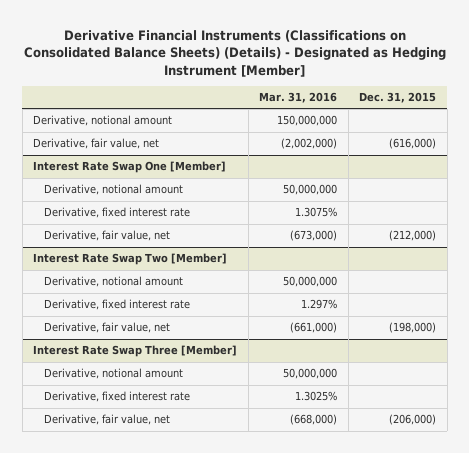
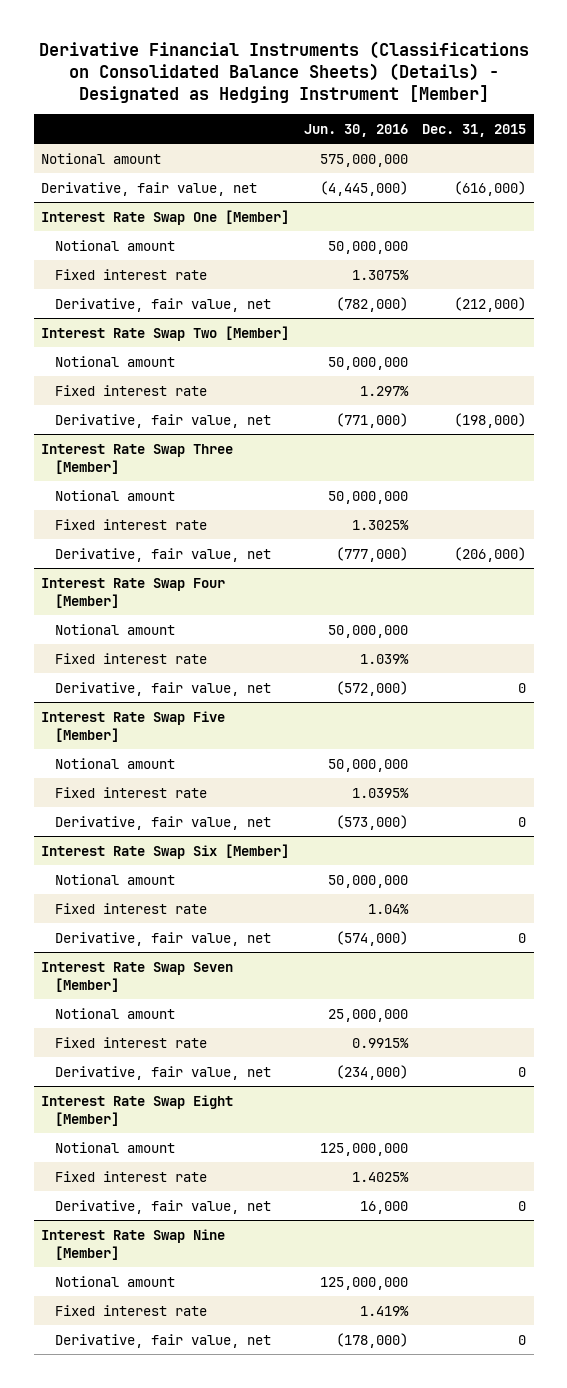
[259,92,338,104] Mar. 31, 2016 -> none
none -> [303,123,408,137] Jun. 30, 2016
[33,115,173,127] Derivative, notional amount -> [41,152,162,164] Notional amount
[44,184,184,196] Derivative, notional amount -> [54,239,175,251] Notional amount
[44,207,191,219] Derivative, fixed interest rate -> [54,268,207,280] Fixed interest rate
[44,276,184,288] Derivative, notional amount -> [54,355,175,367] Notional amount
[44,299,191,311] Derivative, fixed interest rate -> [54,384,207,396] Fixed interest rate
[44,368,184,380] Derivative, notional amount -> [54,489,175,501] Notional amount
[44,391,191,403] Derivative, fixed interest rate -> [54,518,207,530] Fixed interest rate
none -> [41,577,226,609] Interest Rate Swap Four [Member]
none -> [54,623,175,635] Notional amount
none -> [54,652,207,664] Fixed interest rate
none -> [54,681,271,696] Derivative, fair value, net
none -> [41,710,226,743] Interest Rate Swap Five [Member]
none -> [54,757,175,769] Notional amount
none -> [54,786,207,798] Fixed interest rate
none -> [54,815,271,830] Derivative, fair value, net
none -> [41,843,290,859] Interest Rate Swap Six [Member]
none -> [54,873,175,885] Notional amount
none -> [54,902,207,914] Fixed interest rate
none -> [54,931,271,946] Derivative, fair value, net
none -> [41,961,234,993] Interest Rate Swap Seven [Member]
none -> [54,1007,175,1019] Notional amount
none -> [54,1036,207,1048] Fixed interest rate
none -> [54,1065,271,1080] Derivative, fair value, net
none -> [41,1094,234,1127] Interest Rate Swap Eight [Member]
none -> [54,1141,175,1153] Notional amount
none -> [54,1170,207,1182] Fixed interest rate
none -> [54,1199,271,1214] Derivative, fair value, net
none -> [41,1228,226,1261] Interest Rate Swap Nine [Member]
none -> [54,1275,175,1287] Notional amount
none -> [54,1304,207,1316] Fixed interest rate
none -> [54,1333,271,1348] Derivative, fair value, net

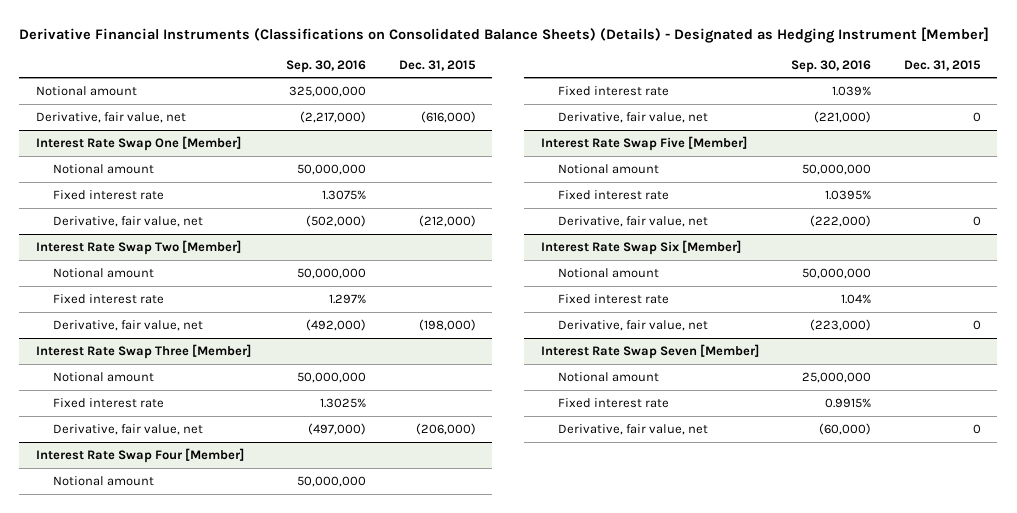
[303,123,408,137] Jun. 30, 2016 -> none
none -> [286,59,367,73] Sep. 30, 2016
[41,1094,234,1127] Interest Rate Swap Eight [Member] -> none
[54,1141,175,1153] Notional amount -> none
[54,1170,207,1182] Fixed interest rate -> none
[54,1199,271,1214] Derivative, fair value, net -> none
[41,1228,226,1261] Interest Rate Swap Nine [Member] -> none
[54,1275,175,1287] Notional amount -> none
[54,1304,207,1316] Fixed interest rate -> none
[54,1333,271,1348] Derivative, fair value, net -> none

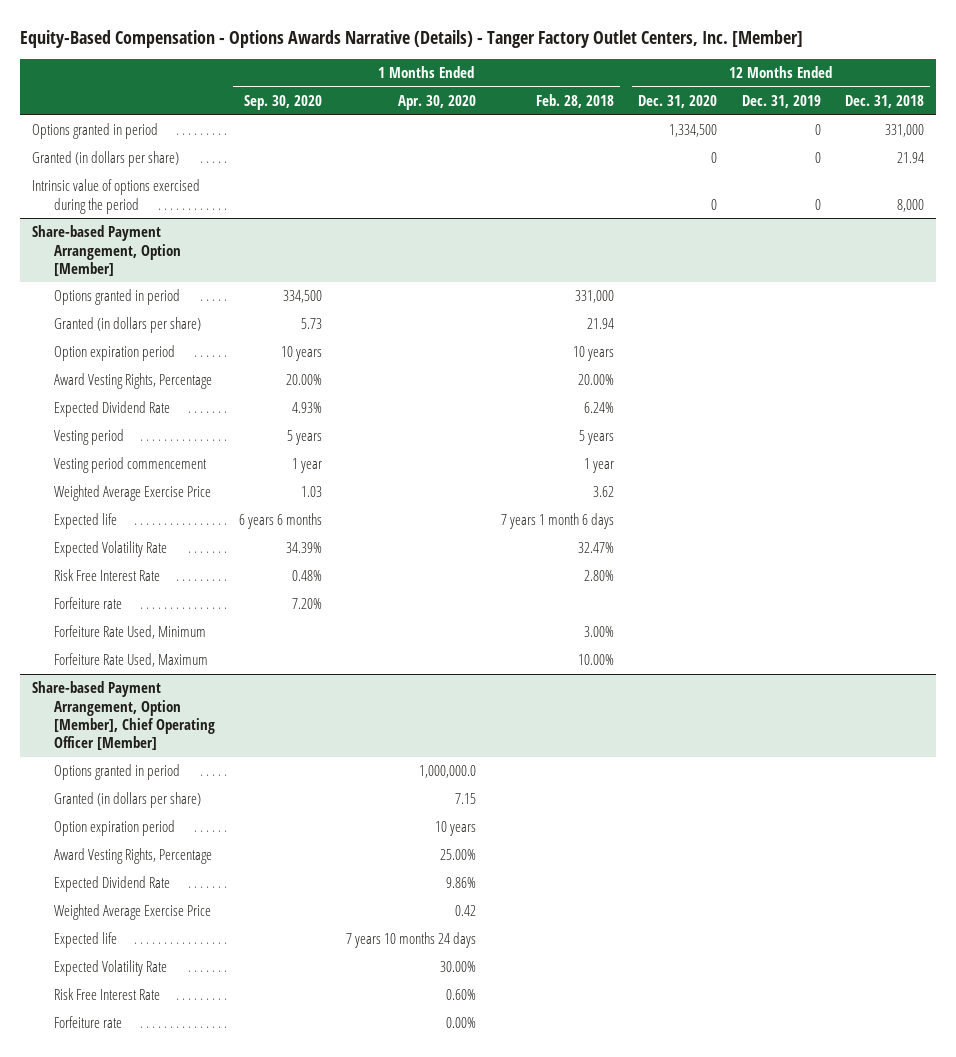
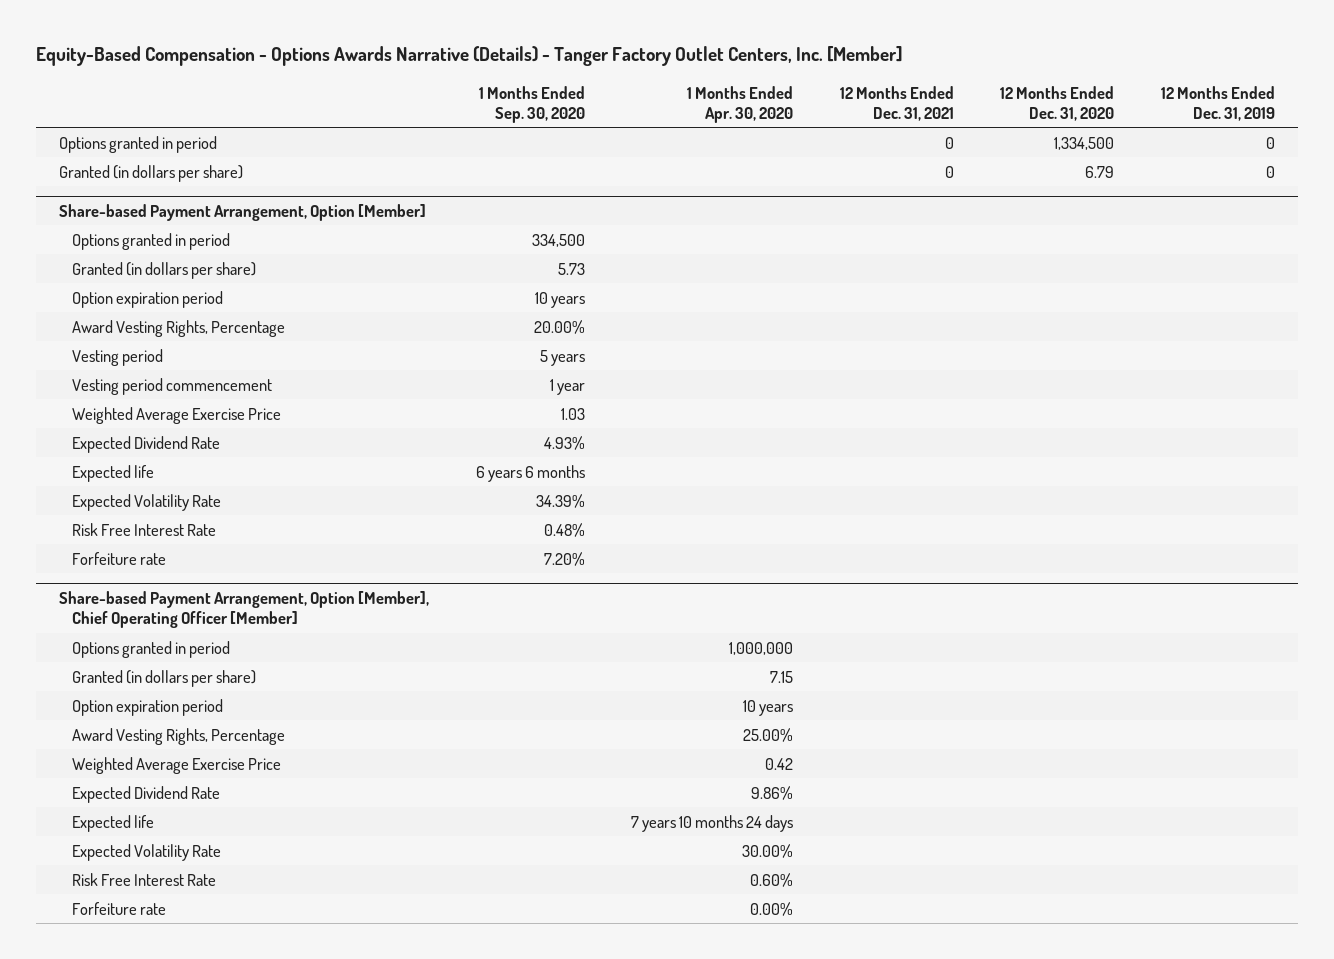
[535,94,614,109] Feb. 28, 2018 -> none
[845,95,925,109] Dec. 31, 2018 -> none
none -> [839,85,954,121] 12 Months Ended Dec. 31, 2021
[32,179,201,214] Intrinsic value of options exercised during the period -> none
[711,152,718,164] 0 -> [1085,165,1115,178] 6.79
[53,401,170,418] Expected Dividend Rate -> [71,435,220,453] Expected Dividend Rate
[53,625,206,640] Forfeiture Rate Used, Minimum -> none
[53,653,208,668] Forfeiture Rate Used, Maximum -> none
[419,765,477,779] 1,000,000.0 -> [729,641,794,655] 1,000,000
[53,876,170,893] Expected Dividend Rate -> [71,785,220,803] Expected Dividend Rate

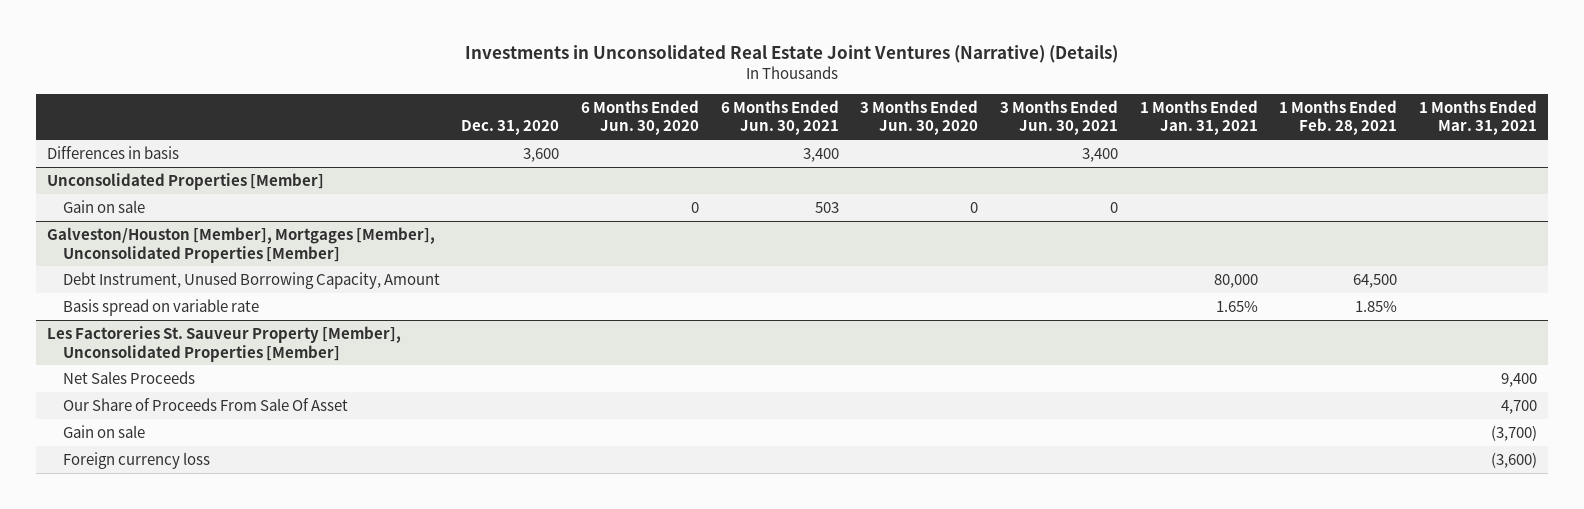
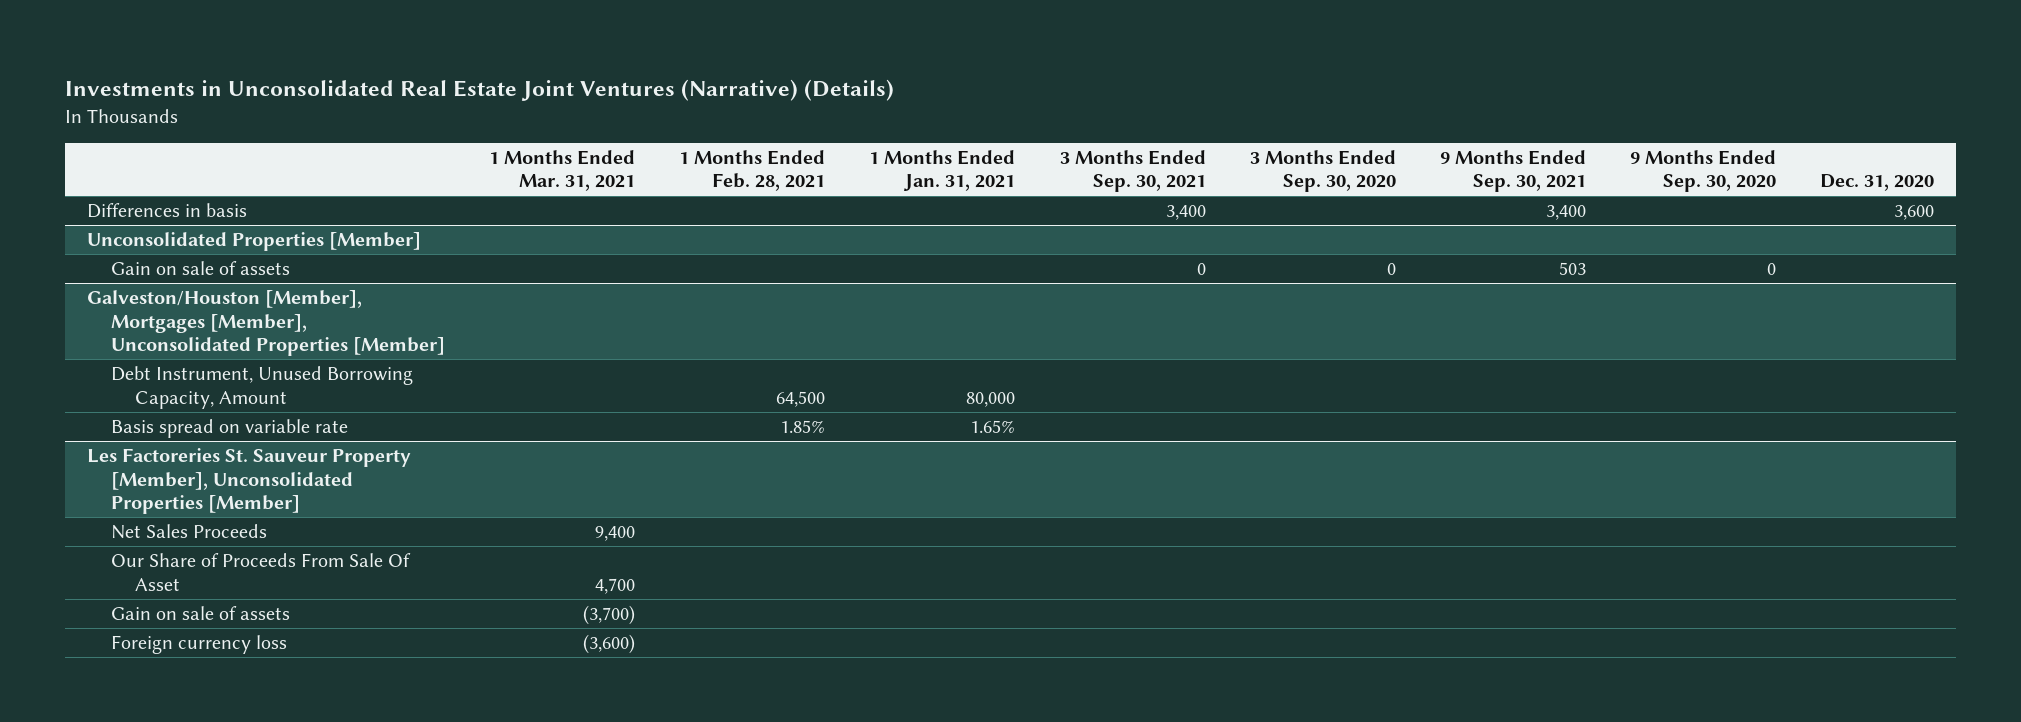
[580,99,699,136] 6 Months Ended Jun. 30, 2020 -> none
[720,99,839,136] 6 Months Ended Jun. 30, 2021 -> none
[860,99,979,136] 3 Months Ended Jun. 30, 2020 -> none
[999,99,1118,136] 3 Months Ended Jun. 30, 2021 -> none
none -> [1059,149,1206,193] 3 Months Ended Sep. 30, 2021
none -> [1249,149,1396,193] 3 Months Ended Sep. 30, 2020
none -> [1439,149,1586,193] 9 Months Ended Sep. 30, 2021
none -> [1630,149,1777,193] 9 Months Ended Sep. 30, 2020
[62,199,145,213] Gain on sale -> [111,261,291,276] Gain on sale of assets
[62,424,145,438] Gain on sale -> [111,606,291,621] Gain on sale of assets

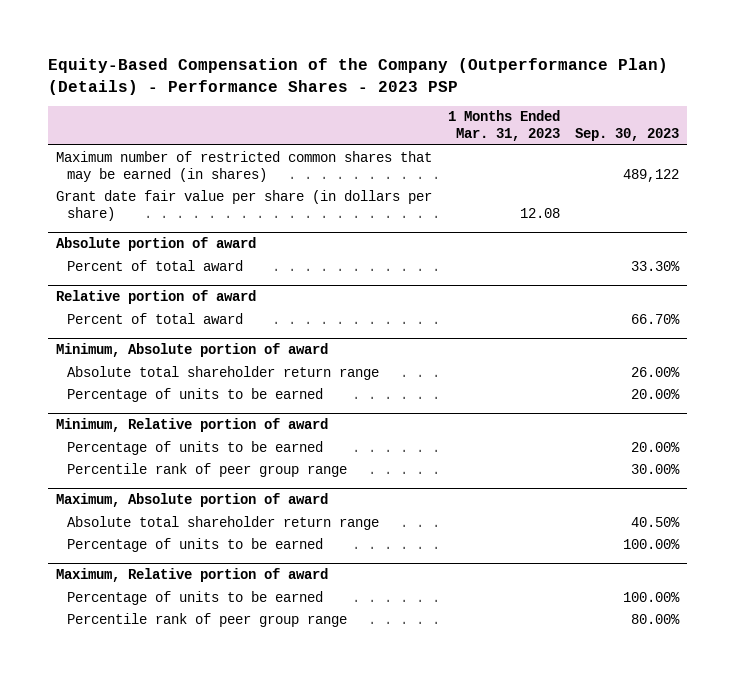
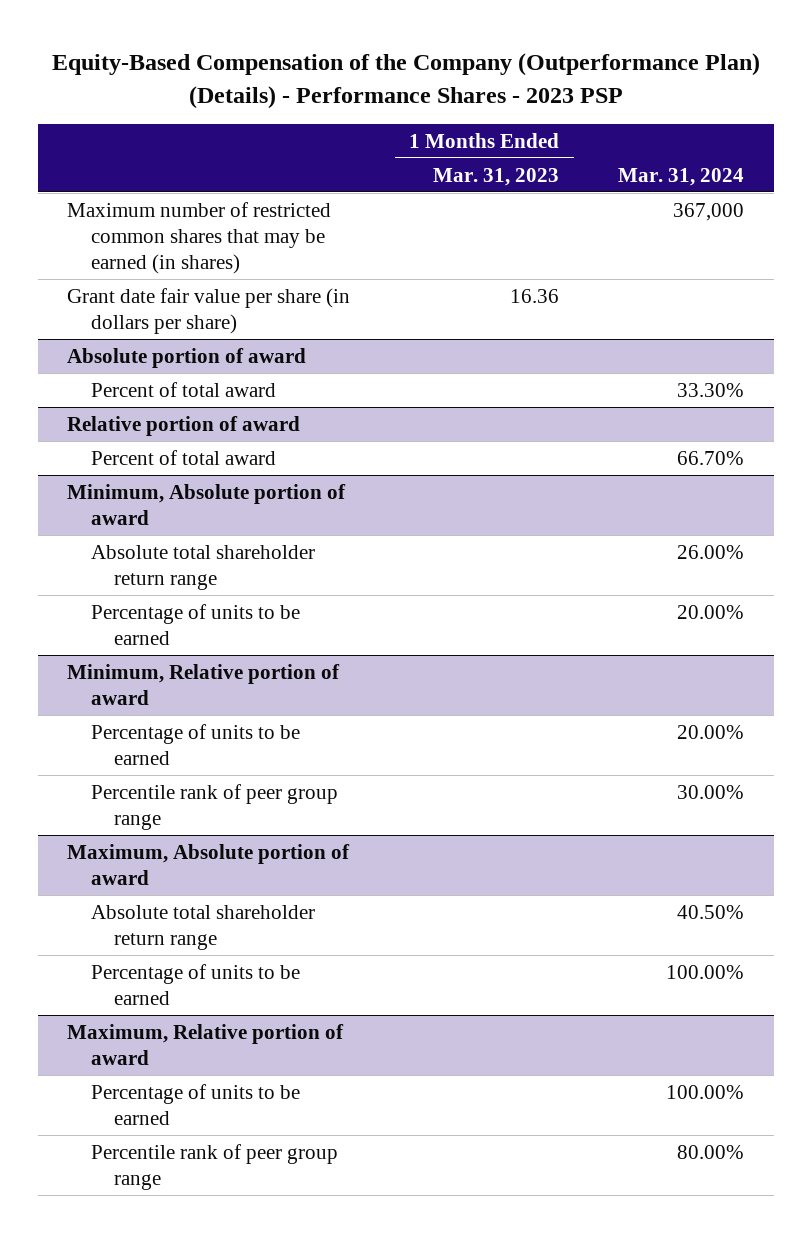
[575,128,680,142] Sep. 30, 2023 -> none
none -> [618,167,745,186] Mar. 31, 2024
[519,207,560,218] 12.08 -> [510,288,560,303] 16.36

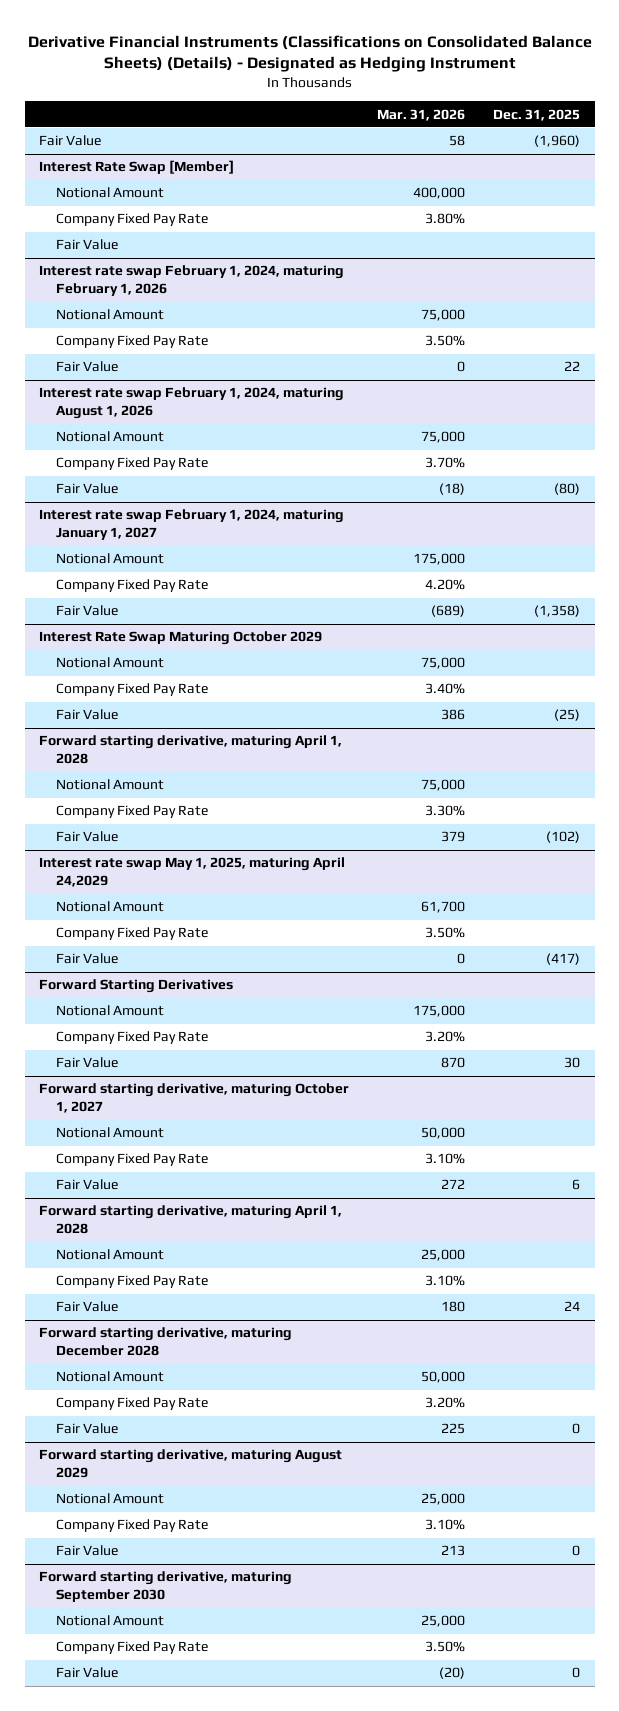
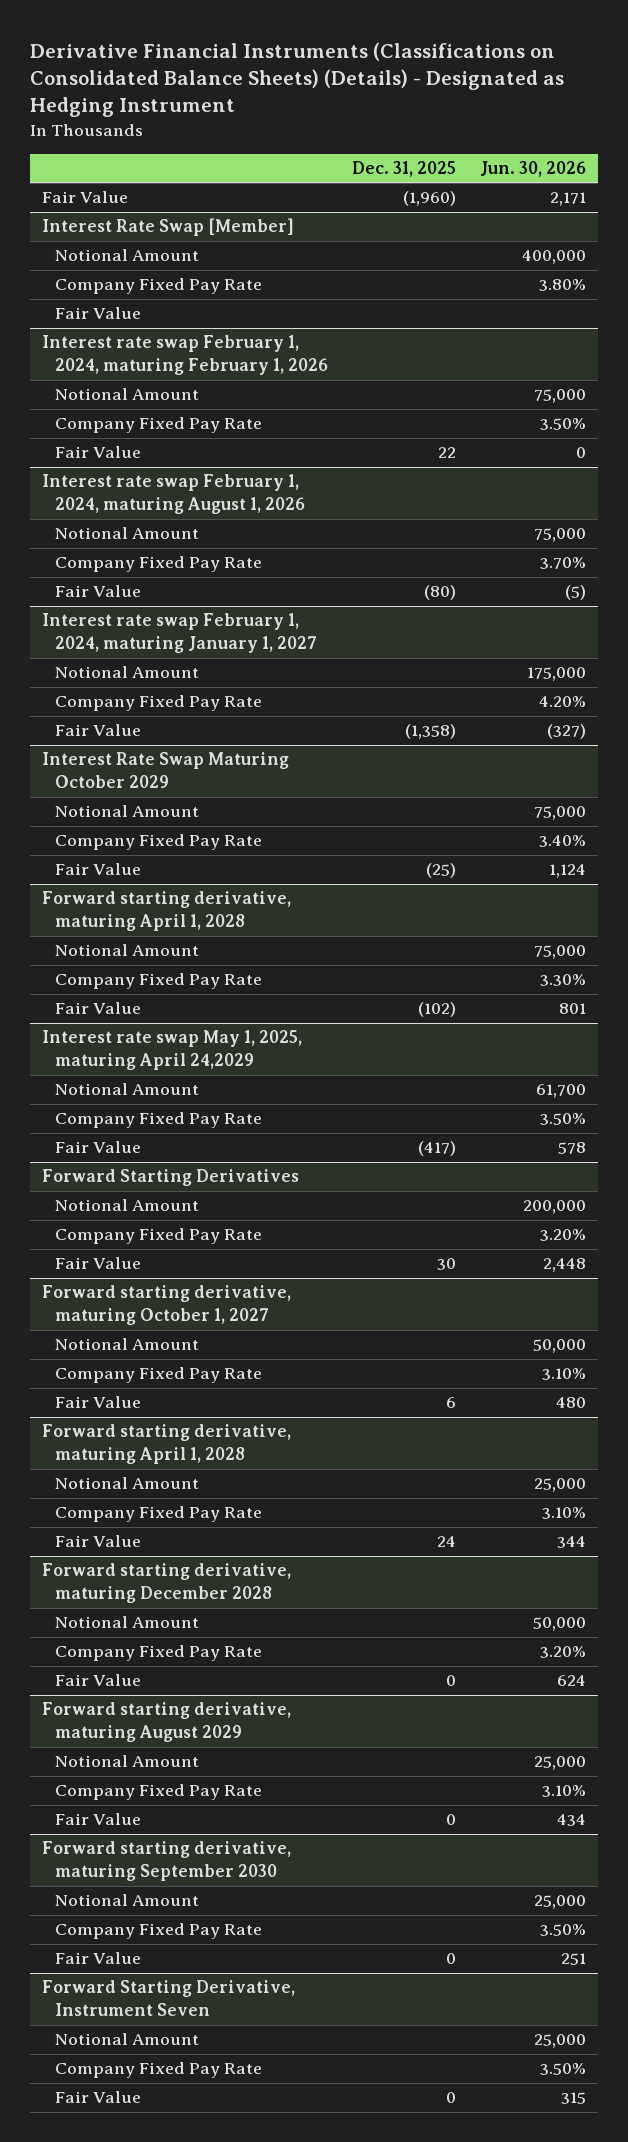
[377,108,466,121] Mar. 31, 2026 -> none
none -> [480,160,587,177] Jun. 30, 2026
none -> [42,1980,296,2017] Forward Starting Derivative, Instrument Seven
none -> [55,2033,200,2046] Notional Amount
none -> [55,2062,263,2079] Company Fixed Pay Rate
none -> [55,2091,142,2104] Fair Value

